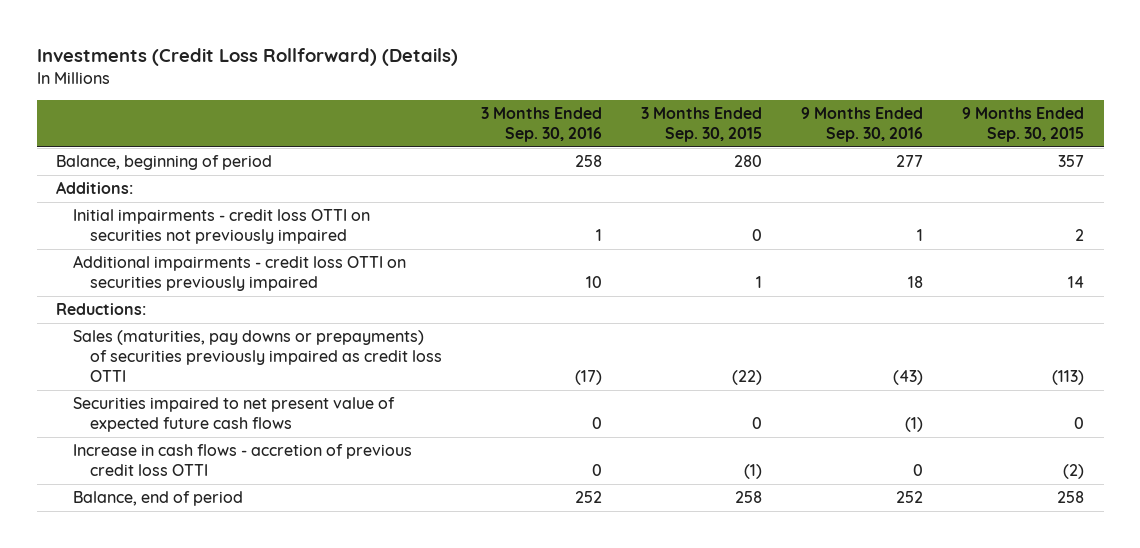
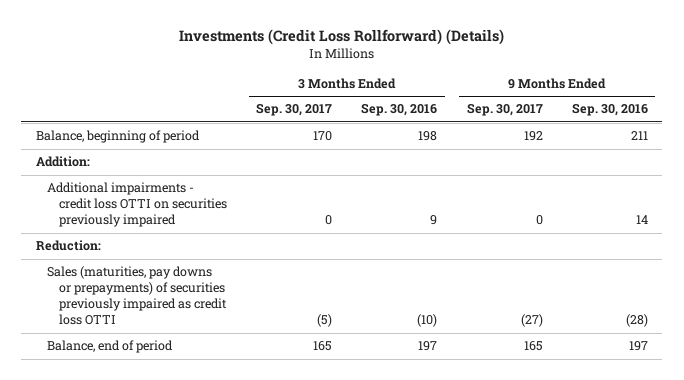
[641,107,763,143] 3 Months Ended Sep. 30, 2015 -> none
[962,107,1085,143] 9 Months Ended Sep. 30, 2015 -> none
none -> [255,103,332,117] Sep. 30, 2017
none -> [466,103,543,117] Sep. 30, 2017
[73,209,371,245] Initial impairments - credit loss OTTI on securities not previously impaired -> none
[73,397,396,433] Securities impaired to net present value of expected future cash flows -> none
[73,444,413,477] Increase in cash flows - accretion of previous credit loss OTTI -> none
[575,155,603,168] 258 -> [418,131,438,142] 198
[896,155,924,168] 277 -> [630,131,648,141] 211
[56,181,134,195] Additions: -> [36,156,91,168] Addition:
[586,276,603,289] 10 -> [430,215,438,226] 9
[908,276,924,289] 18 -> [635,215,648,225] 14
[56,303,147,316] Reductions: -> [36,240,102,252] Reduction:
[575,370,603,386] (17) -> [417,314,438,328] (10)
[893,370,924,386] (43) -> [625,314,648,328] (28)
[575,491,603,504] 252 -> [418,341,438,352] 197
[896,491,924,504] 252 -> [628,341,648,352] 197

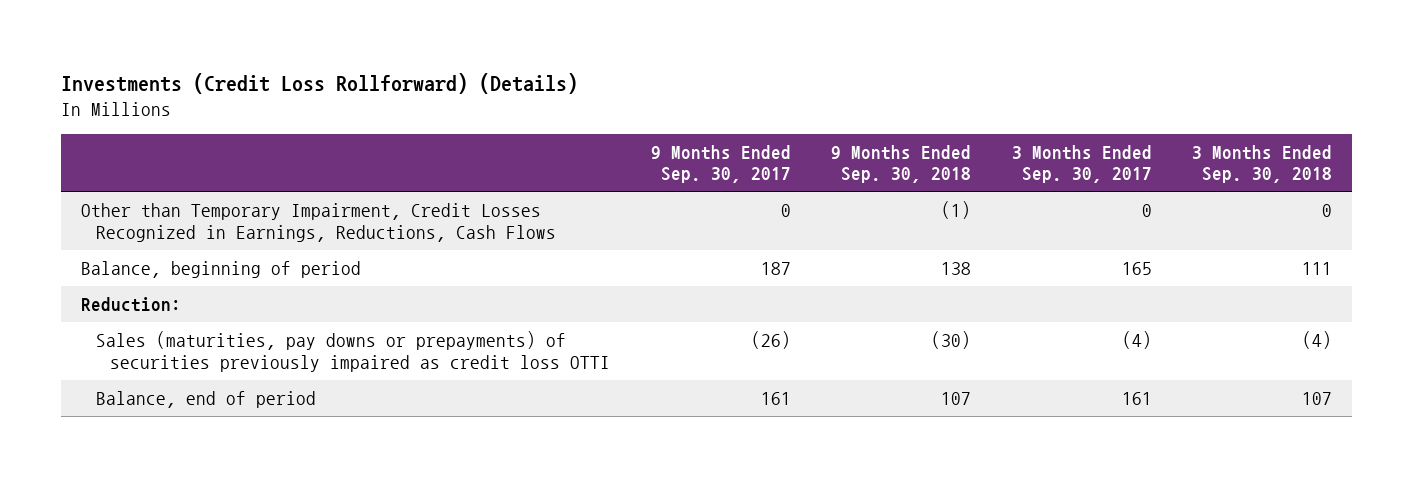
[361,103,438,117] Sep. 30, 2016 -> none
[571,103,648,117] Sep. 30, 2016 -> none
none -> [831,144,972,184] 9 Months Ended Sep. 30, 2018
none -> [1192,144,1333,184] 3 Months Ended Sep. 30, 2018
[36,156,91,168] Addition: -> none
[47,182,227,228] Additional impairments - credit loss OTTI on securities previously impaired -> none
none -> [81,202,556,242] Other than Temporary Impairment, Credit Losses Recognized in Earnings, Reductions, Cash Flows
[312,131,332,142] 170 -> [1121,261,1152,275] 165
[523,131,543,142] 192 -> [760,261,791,275] 187
[316,314,332,328] (5) -> [1121,330,1152,349] (4)
[520,314,543,328] (27) -> [750,330,791,349] (26)
[312,341,332,352] 165 -> [1121,391,1152,405] 161
[523,341,543,352] 165 -> [760,391,791,405] 161

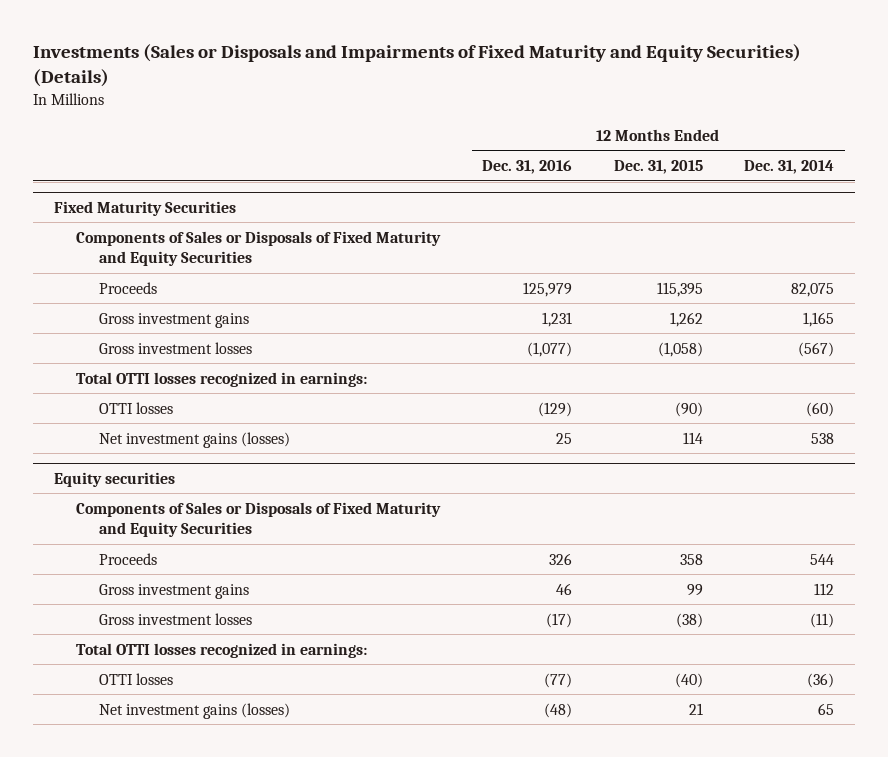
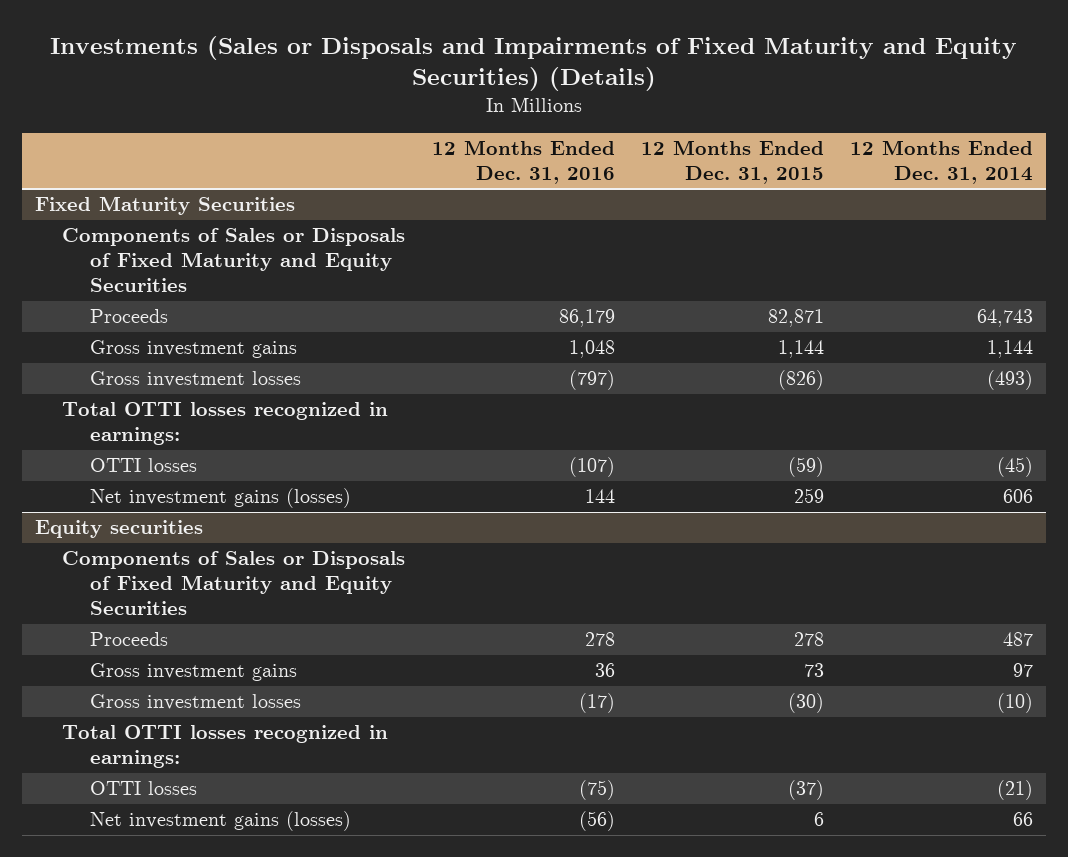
[522,281,572,297] 125,979 -> [558,309,615,328] 86,179
[656,281,703,297] 115,395 -> [767,309,824,328] 82,871
[791,282,835,297] 82,075 -> [976,309,1033,328] 64,743
[541,311,572,327] 1,231 -> [568,340,615,359] 1,048
[669,311,703,327] 1,262 -> [777,340,824,359] 1,144
[803,311,835,327] 1,165 -> [986,340,1033,359] 1,144
[526,341,572,357] (1,077) -> [568,370,615,391] (797)
[657,341,703,357] (1,058) -> [777,370,824,391] (826)
[798,341,835,357] (567) -> [986,370,1033,391] (493)
[537,401,572,417] (129) -> [568,457,615,478] (107)
[674,401,703,417] (90) -> [787,457,824,478] (59)
[806,401,835,417] (60) -> [996,457,1033,478] (45)
[555,432,572,444] 25 -> [584,489,615,504] 144
[682,431,703,444] 114 -> [793,488,824,504] 259
[811,432,835,444] 538 -> [1002,489,1033,504] 606
[548,552,572,565] 326 -> [584,632,615,647] 278
[679,553,703,565] 358 -> [793,632,824,647] 278
[810,553,835,565] 544 -> [1002,632,1033,647] 487
[555,582,572,595] 46 -> [594,663,615,678] 36
[686,583,703,596] 99 -> [803,663,824,678] 73
[814,582,835,595] 112 -> [1012,663,1033,678] 97
[675,612,703,628] (38) -> [787,693,824,714] (30)
[810,612,835,628] (11) -> [996,693,1033,714] (10)
[543,672,572,688] (77) -> [578,780,615,801] (75)
[674,672,703,688] (40) -> [787,780,824,801] (37)
[807,672,835,688] (36) -> [996,780,1033,801] (21)
[543,702,572,718] (48) -> [578,811,615,832] (56)
[688,702,703,715] 21 -> [813,812,824,827] 6
[818,702,835,715] 65 -> [1012,812,1033,827] 66

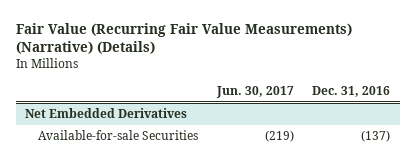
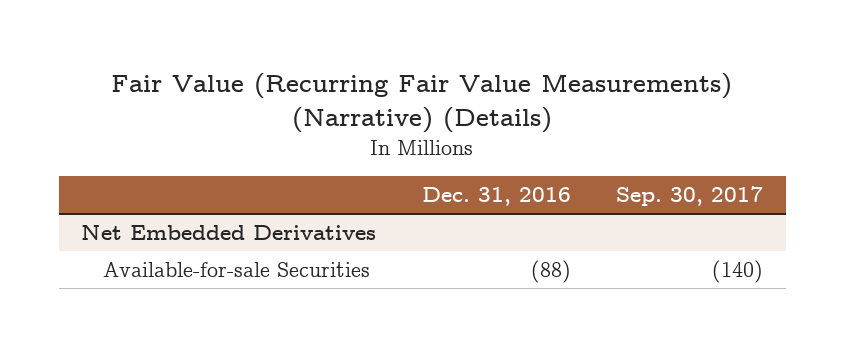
[215,85,294,98] Jun. 30, 2017 -> none
none -> [615,186,763,207] Sep. 30, 2017
[361,130,391,143] (137) -> [530,260,571,284] (88)

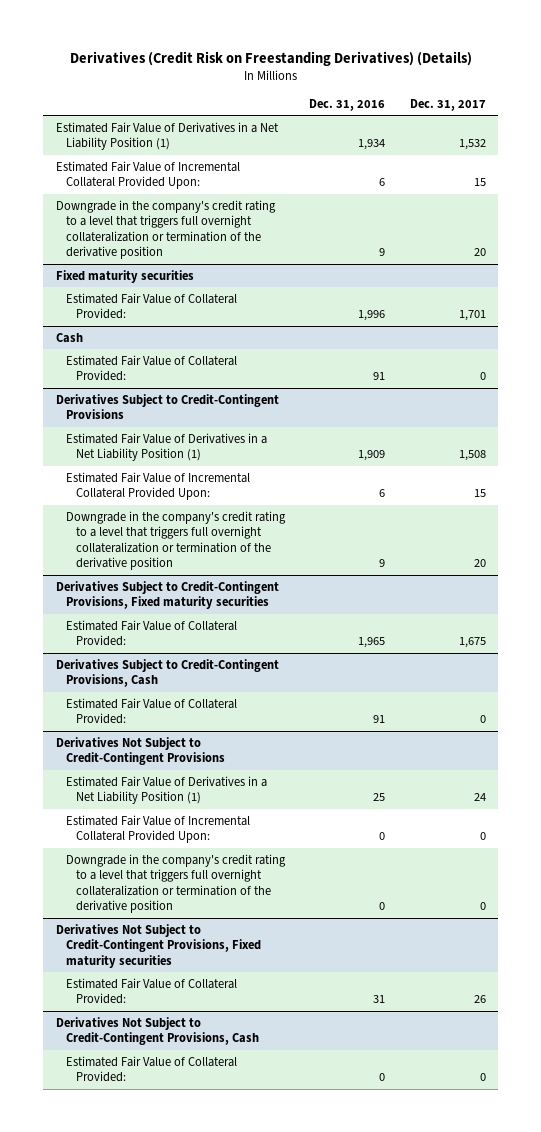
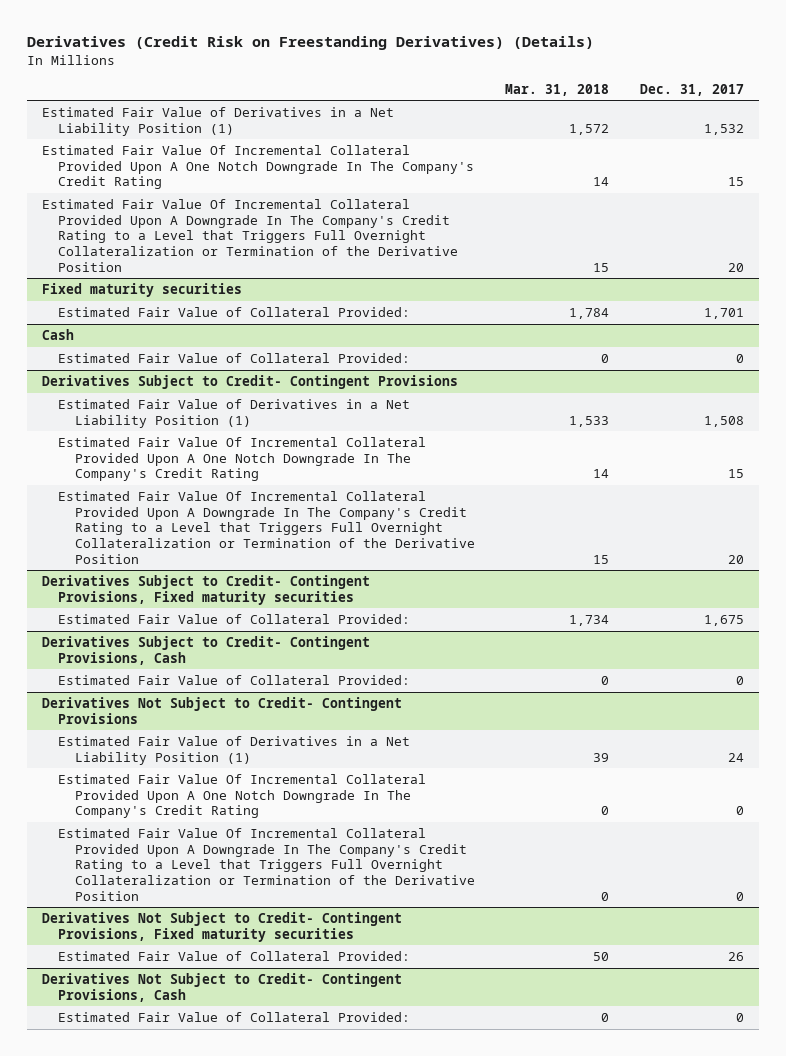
[309,98,386,111] Dec. 31, 2016 -> none
none -> [505,83,610,96] Mar. 31, 2018
[55,160,240,190] Estimated Fair Value of Incremental Collateral Provided Upon: -> [42,144,475,190] Estimated Fair Value Of Incremental Collateral Provided Upon A One Notch Downgrade In The Company's Credit Rating
[55,199,276,260] Downgrade in the company's credit rating to a level that triggers full overnight collateralization or termination of the derivative position -> [42,198,459,272] Estimated Fair Value Of Incremental Collateral Provided Upon A Downgrade In The Company's Credit Rating to a Level that Triggers Full Overnight Collateralization or Termination of the Derivative Position
[55,393,279,420] Derivatives Subject to Credit-Contingent Provisions -> [42,374,459,389] Derivatives Subject to Credit- Contingent Provisions
[65,471,250,501] Estimated Fair Value of Incremental Collateral Provided Upon: -> [58,436,427,482] Estimated Fair Value Of Incremental Collateral Provided Upon A One Notch Downgrade In The Company's Credit Rating
[65,510,286,571] Downgrade in the company's credit rating to a level that triggers full overnight collateralization or termination of the derivative position -> [58,490,475,564] Estimated Fair Value Of Incremental Collateral Provided Upon A Downgrade In The Company's Credit Rating to a Level that Triggers Full Overnight Collateralization or Termination of the Derivative Position
[55,580,279,610] Derivatives Subject to Credit-Contingent Provisions, Fixed maturity securities -> [42,574,371,605] Derivatives Subject to Credit- Contingent Provisions, Fixed maturity securities
[55,658,279,688] Derivatives Subject to Credit-Contingent Provisions, Cash -> [42,635,371,665] Derivatives Subject to Credit- Contingent Provisions, Cash
[55,736,225,766] Derivatives Not Subject to Credit-Contingent Provisions -> [42,696,403,724] Derivatives Not Subject to Credit- Contingent Provisions
[65,814,250,844] Estimated Fair Value of Incremental Collateral Provided Upon: -> [58,773,427,819] Estimated Fair Value Of Incremental Collateral Provided Upon A One Notch Downgrade In The Company's Credit Rating
[65,853,286,914] Downgrade in the company's credit rating to a level that triggers full overnight collateralization or termination of the derivative position -> [58,827,475,901] Estimated Fair Value Of Incremental Collateral Provided Upon A Downgrade In The Company's Credit Rating to a Level that Triggers Full Overnight Collateralization or Termination of the Derivative Position
[55,923,261,968] Derivatives Not Subject to Credit-Contingent Provisions, Fixed maturity securities -> [42,911,403,942] Derivatives Not Subject to Credit- Contingent Provisions, Fixed maturity securities
[55,1016,259,1046] Derivatives Not Subject to Credit-Contingent Provisions, Cash -> [42,972,403,1002] Derivatives Not Subject to Credit- Contingent Provisions, Cash

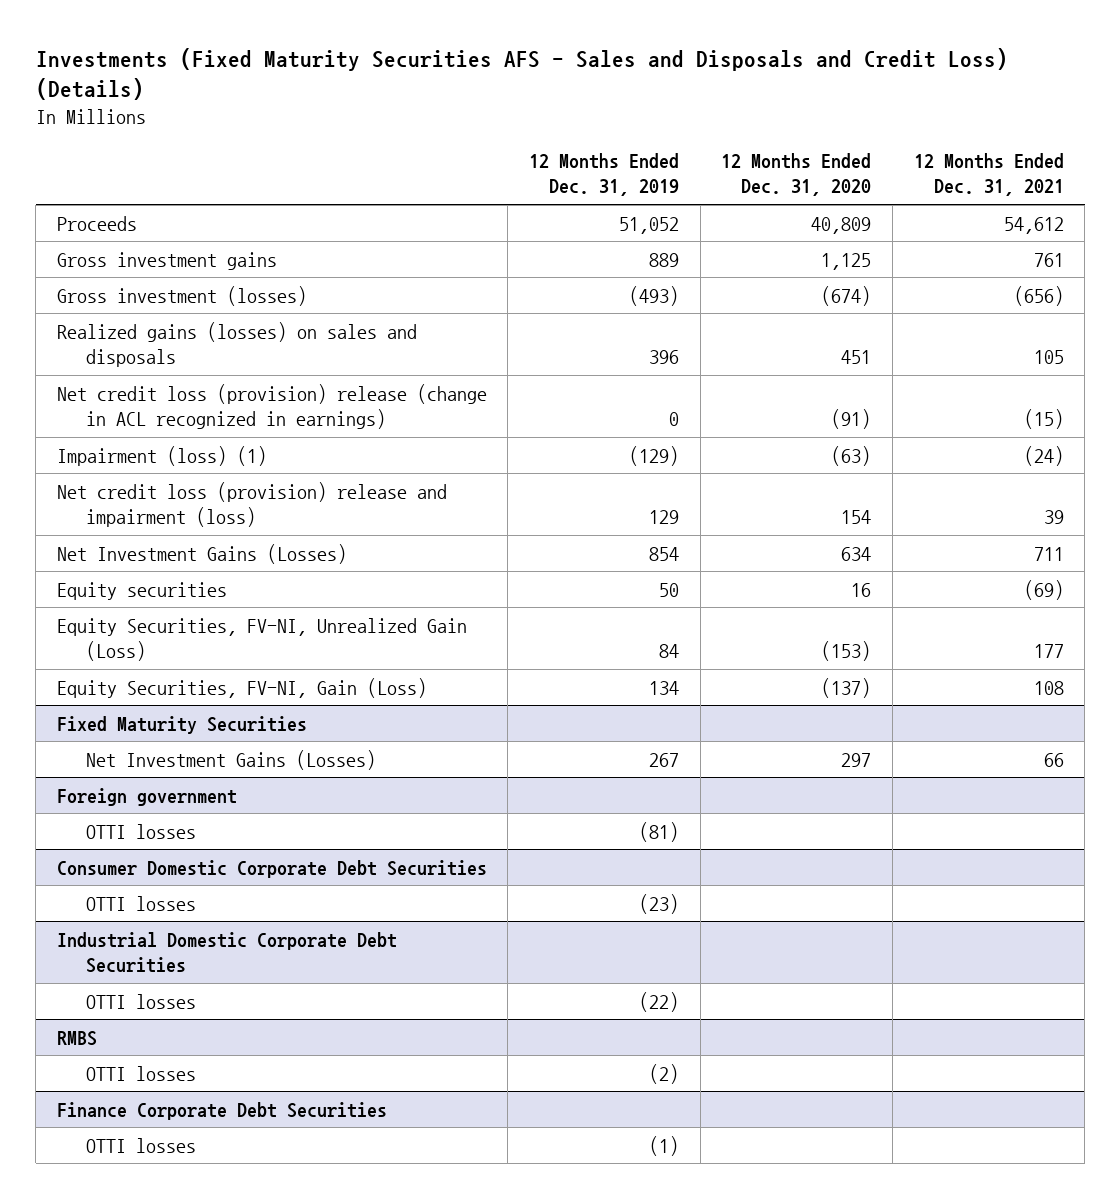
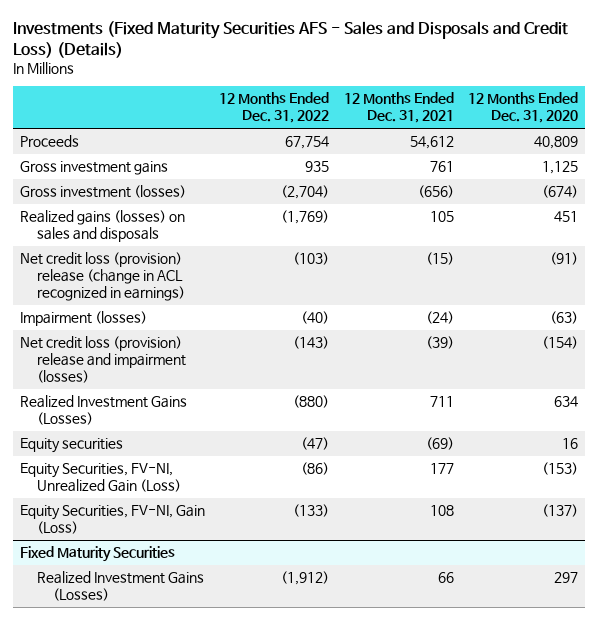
[528,153,679,197] 12 Months Ended Dec. 31, 2019 -> none
none -> [219,92,330,124] 12 Months Ended Dec. 31, 2022
[56,445,267,466] Impairment (loss) (1) -> [20,311,148,327] Impairment (losses)
[56,481,447,527] Net credit loss (provision) release and impairment (loss) -> [20,336,186,384] Net credit loss (provision) release and impairment (losses)
[841,509,872,524] 154 -> [541,336,578,350] (154)
[1043,509,1064,524] 39 -> [425,336,454,350] (39)
[56,543,347,564] Net Investment Gains (Losses) -> [20,395,188,426] Realized Investment Gains (Losses)
[56,787,237,806] Foreign government -> none
[86,823,197,839] OTTI losses -> none
[56,859,487,878] Consumer Domestic Corporate Debt Securities -> none
[86,895,197,911] OTTI losses -> none
[56,931,397,973] Industrial Domestic Corporate Debt Securities -> none
[86,993,197,1009] OTTI losses -> none
[56,1030,97,1046] RMBS -> none
[86,1065,197,1081] OTTI losses -> none
[56,1101,387,1120] Finance Corporate Debt Securities -> none
[86,1137,197,1153] OTTI losses -> none
[86,749,377,770] Net Investment Gains (Losses) -> [36,571,204,602] Realized Investment Gains (Losses)

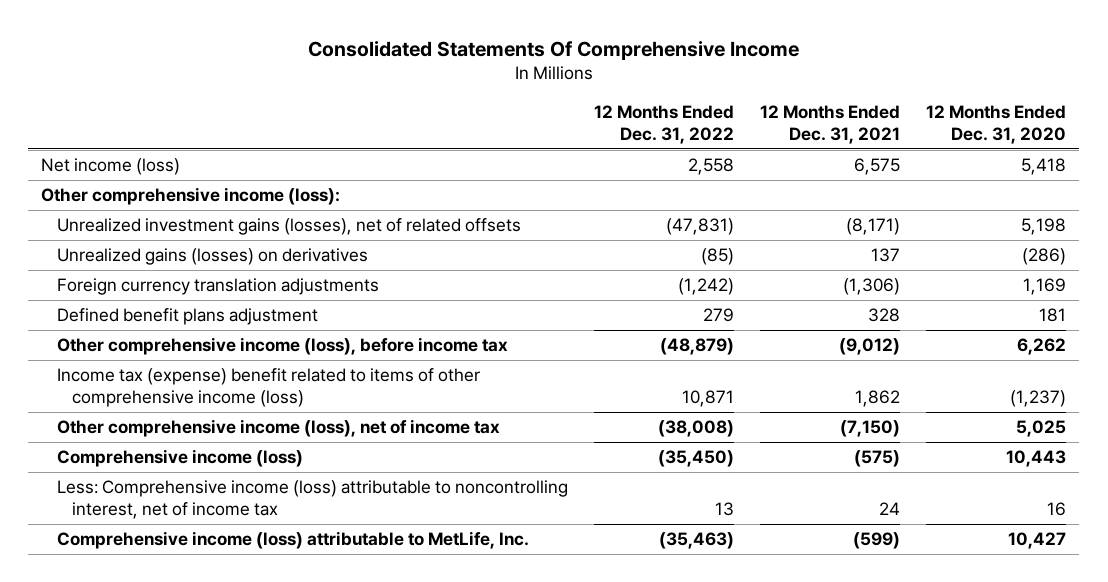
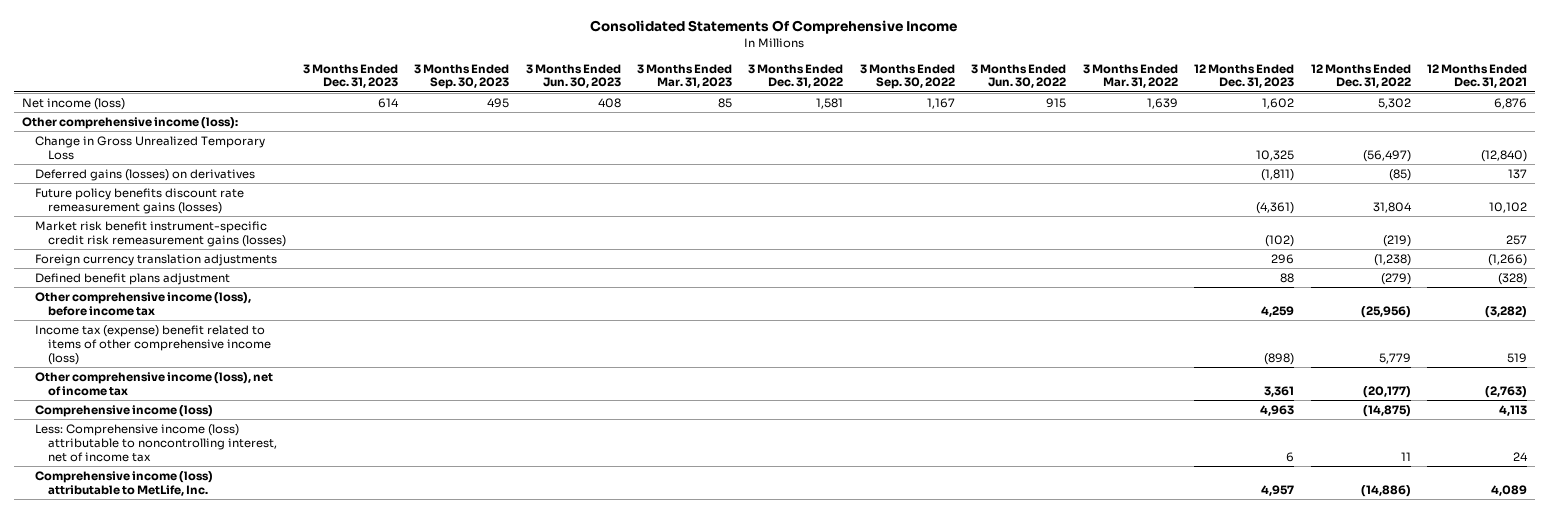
[926,105,1067,145] 12 Months Ended Dec. 31, 2020 -> none
none -> [302,63,398,89] 3 Months Ended Dec. 31, 2023
none -> [414,63,510,90] 3 Months Ended Sep. 30, 2023
none -> [525,63,621,89] 3 Months Ended Jun. 30, 2023
none -> [637,63,733,89] 3 Months Ended Mar. 31, 2023
none -> [748,63,844,89] 3 Months Ended Dec. 31, 2022
none -> [859,63,955,90] 3 Months Ended Sep. 30, 2022
none -> [971,63,1067,89] 3 Months Ended Jun. 30, 2022
none -> [1082,63,1178,89] 3 Months Ended Mar. 31, 2022
none -> [1194,63,1295,89] 12 Months Ended Dec. 31, 2023
[687,158,734,176] 2,558 -> [1377,97,1411,109] 5,302
[854,158,901,176] 6,575 -> [1494,97,1528,109] 6,876
[56,218,521,236] Unrealized investment gains (losses), net of related offsets -> none
none -> [35,135,266,160] Change in Gross Unrealized Temporary Loss
[56,248,368,266] Unrealized gains (losses) on derivatives -> [35,168,256,181] Deferred gains (losses) on derivatives
none -> [35,187,245,214] Future policy benefits discount rate remeasurement gains (losses)
none -> [35,220,287,247] Market risk benefit instrument-specific credit risk remeasurement gains (losses)
[677,278,734,296] (1,242) -> [1373,253,1411,266] (1,238)
[843,278,901,296] (1,306) -> [1488,253,1528,266] (1,266)
[702,308,734,323] 279 -> [1380,272,1411,285] (279)
[868,308,901,323] 328 -> [1498,272,1528,285] (328)
[659,338,734,356] (48,879) -> [1360,305,1411,318] (25,956)
[839,338,901,356] (9,012) -> [1485,305,1528,318] (3,282)
[681,390,734,408] 10,871 -> [1378,352,1411,364] 5,779
[855,390,901,408] 1,862 -> [1507,352,1528,363] 519
[657,420,734,438] (38,008) -> [1362,385,1411,398] (20,177)
[840,420,901,438] (7,150) -> [1485,385,1528,398] (2,763)
[657,450,734,468] (35,450) -> [1362,404,1411,417] (14,875)
[854,450,901,468] (575) -> [1499,404,1528,416] 4,113
[714,502,734,517] 13 -> [1400,451,1411,461] 11
[658,532,734,550] (35,463) -> [1360,484,1411,497] (14,886)
[853,532,901,550] (599) -> [1491,484,1528,496] 4,089

